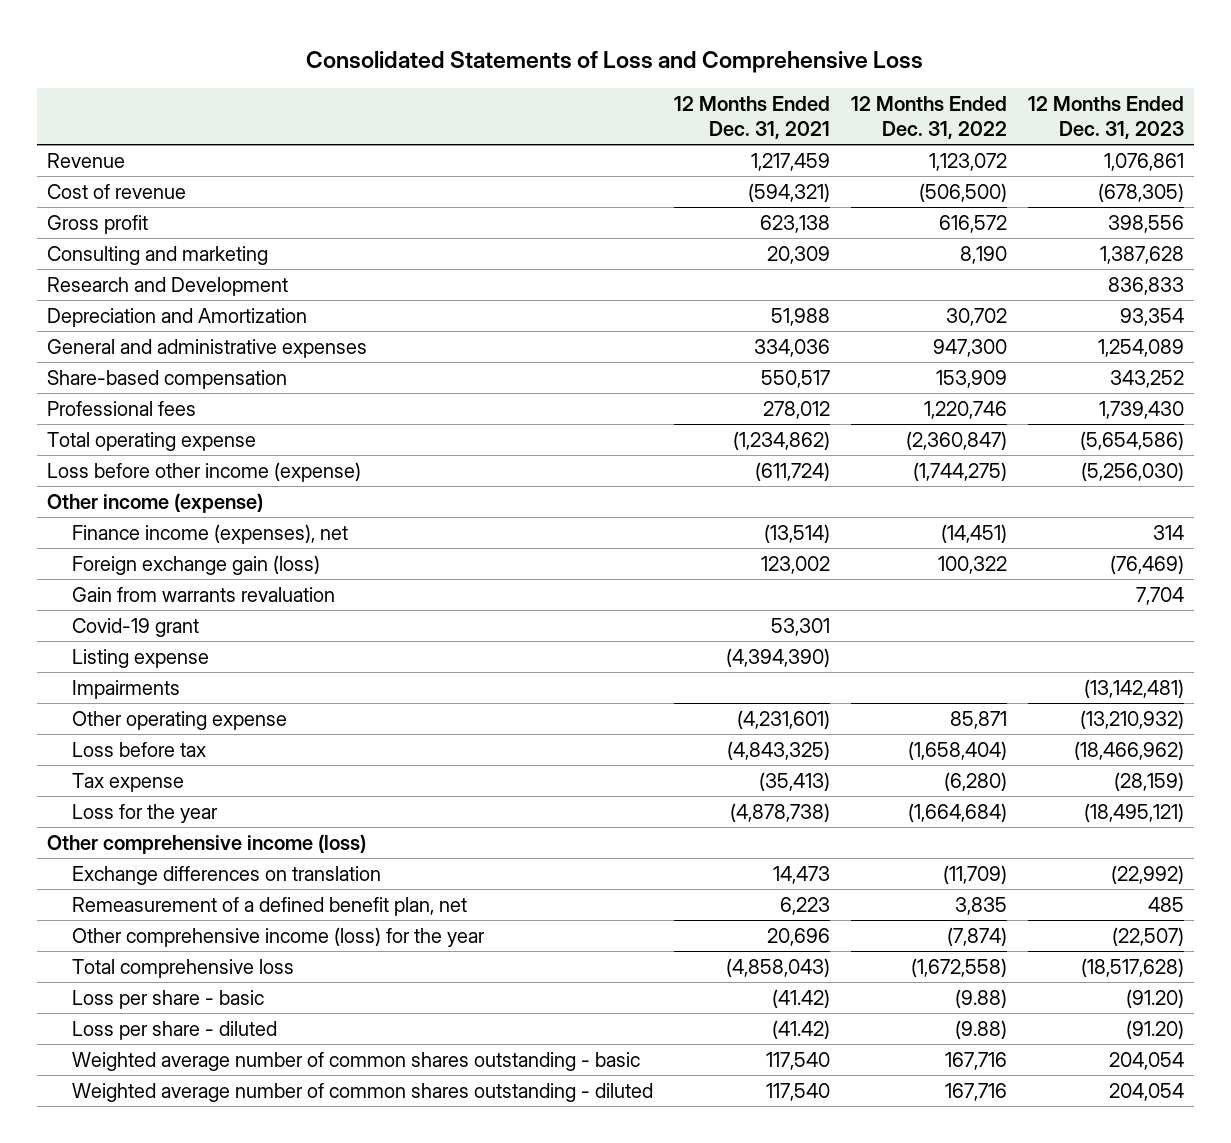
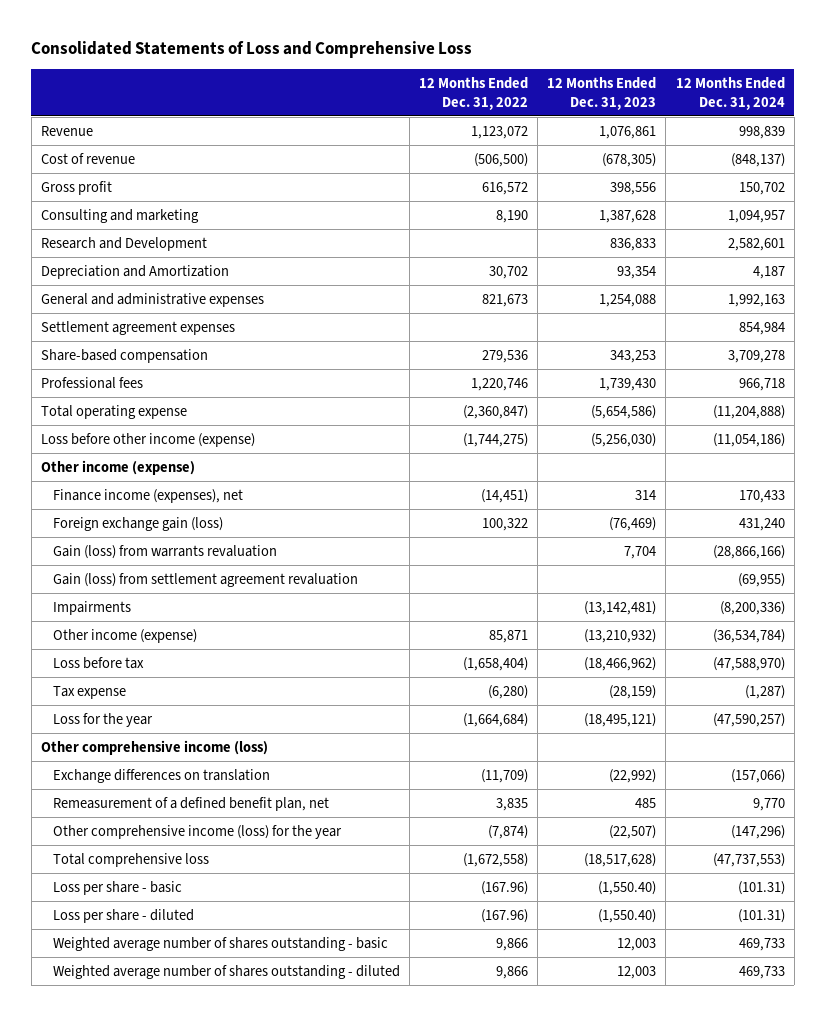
[673,95,830,140] 12 Months Ended Dec. 31, 2021 -> none
none -> [675,76,785,110] 12 Months Ended Dec. 31, 2024
[932,338,1007,357] 947,300 -> [482,293,529,307] 821,673
[1097,338,1184,357] 1,254,089 -> [599,293,657,307] 1,254,088
none -> [40,320,235,335] Settlement agreement expenses
[935,369,1007,388] 153,909 -> [482,349,529,363] 279,536
[1109,369,1184,388] 343,252 -> [610,349,657,363] 343,253
[71,617,199,637] Covid-19 grant -> none
[71,648,209,668] Listing expense -> none
[71,586,335,602] Gain from warrants revaluation -> [53,544,278,559] Gain (loss) from warrants revaluation
none -> [53,572,359,587] Gain (loss) from settlement agreement revaluation
[71,710,287,730] Other operating expense -> [53,628,198,643] Other income (expense)
[954,988,1007,1008] (9.88) -> [481,880,529,895] (167.96)
[1125,988,1184,1008] (91.20) -> [598,880,657,895] (1,550.40)
[954,1019,1007,1039] (9.88) -> [481,908,529,923] (167.96)
[1125,1019,1184,1039] (91.20) -> [598,908,657,923] (1,550.40)
[71,1051,640,1071] Weighted average number of common shares outstanding - basic -> [53,936,389,951] Weighted average number of shares outstanding - basic
[944,1051,1007,1070] 167,716 -> [496,937,529,951] 9,866
[1108,1051,1184,1070] 204,054 -> [617,937,657,951] 12,003
[71,1082,653,1102] Weighted average number of common shares outstanding - diluted -> [53,964,401,979] Weighted average number of shares outstanding - diluted
[944,1082,1007,1101] 167,716 -> [496,965,529,979] 9,866
[1108,1082,1184,1101] 204,054 -> [617,965,657,979] 12,003

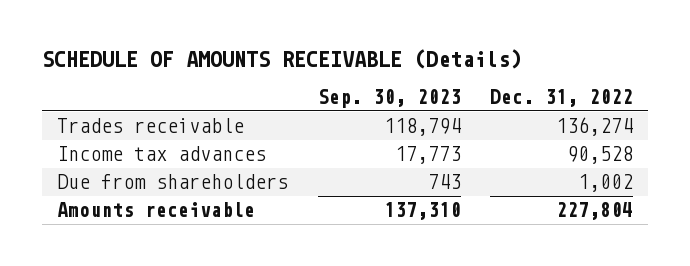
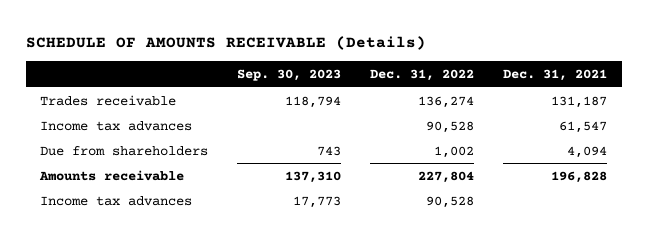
none -> [503,69,608,82] Dec. 31, 2021
none -> [40,120,193,131] Income tax advances
[57,146,267,162] Income tax advances -> [40,195,193,206] Income tax advances

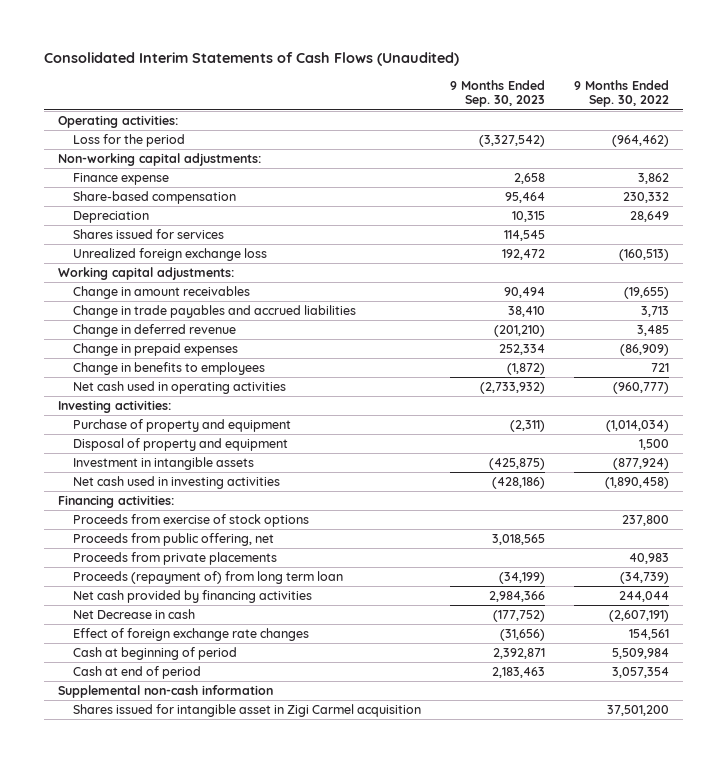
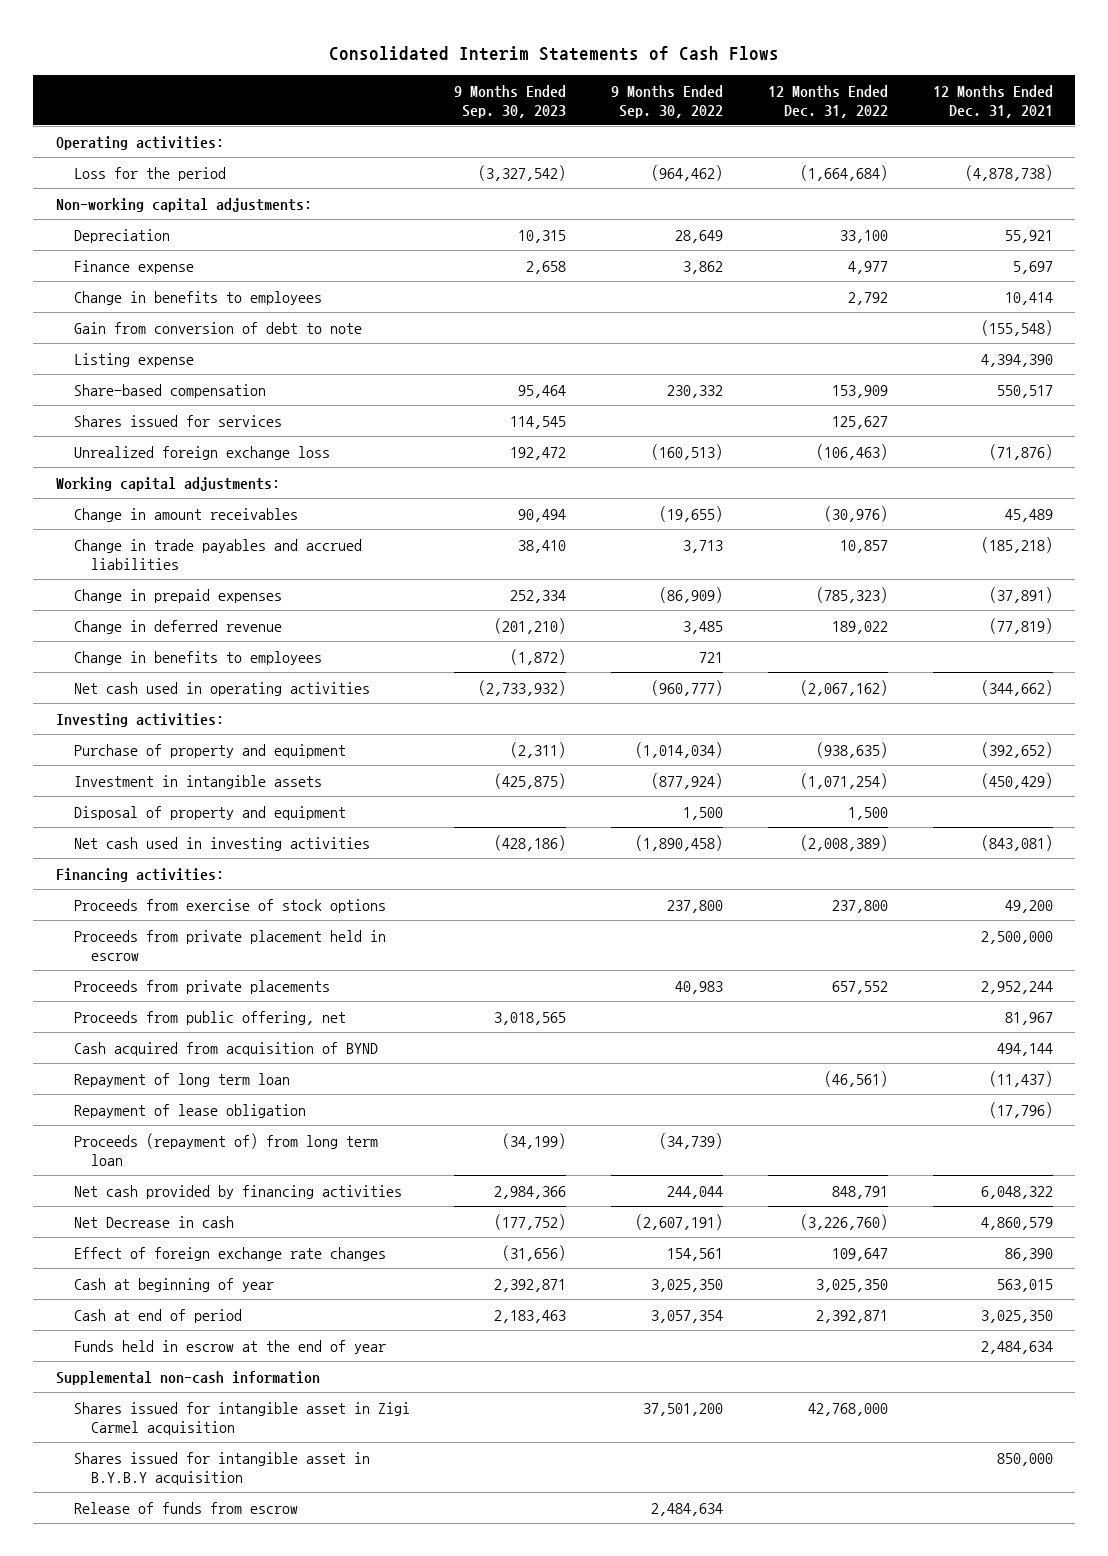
[43,52,459,67] Consolidated Interim Statements of Cash Flows (Unaudited) -> [329,45,780,61] Consolidated Interim Statements of Cash Flows
none -> [767,84,888,118] 12 Months Ended Dec. 31, 2022
none -> [932,84,1053,118] 12 Months Ended Dec. 31, 2021
[72,211,149,224] Depreciation -> [73,228,170,243] Depreciation
none -> [73,290,322,305] Change in benefits to employees
none -> [73,321,362,334] Gain from conversion of debt to note
none -> [73,352,194,367] Listing expense
[72,324,236,338] Change in deferred revenue -> [73,619,282,634] Change in deferred revenue
[72,438,288,452] Disposal of property and equipment -> [73,805,346,820] Disposal of property and equipment
none -> [73,929,386,961] Proceeds from private placement held in escrow
[72,533,274,547] Proceeds from public offering, net -> [73,1010,346,1025] Proceeds from public offering, net
none -> [73,1041,378,1056] Cash acquired from acquisition of BYND
none -> [73,1072,290,1087] Repayment of long term loan
none -> [73,1103,306,1118] Repayment of lease obligation
[72,647,237,661] Cash at beginning of period -> [73,1277,274,1292] Cash at beginning of year
[611,648,669,660] 5,509,984 -> [651,1278,724,1292] 3,025,350
none -> [73,1339,386,1354] Funds held in escrow at the end of year
none -> [73,1451,370,1485] Shares issued for intangible asset in B.Y.B.Y acquisition
none -> [73,1501,298,1514] Release of funds from escrow

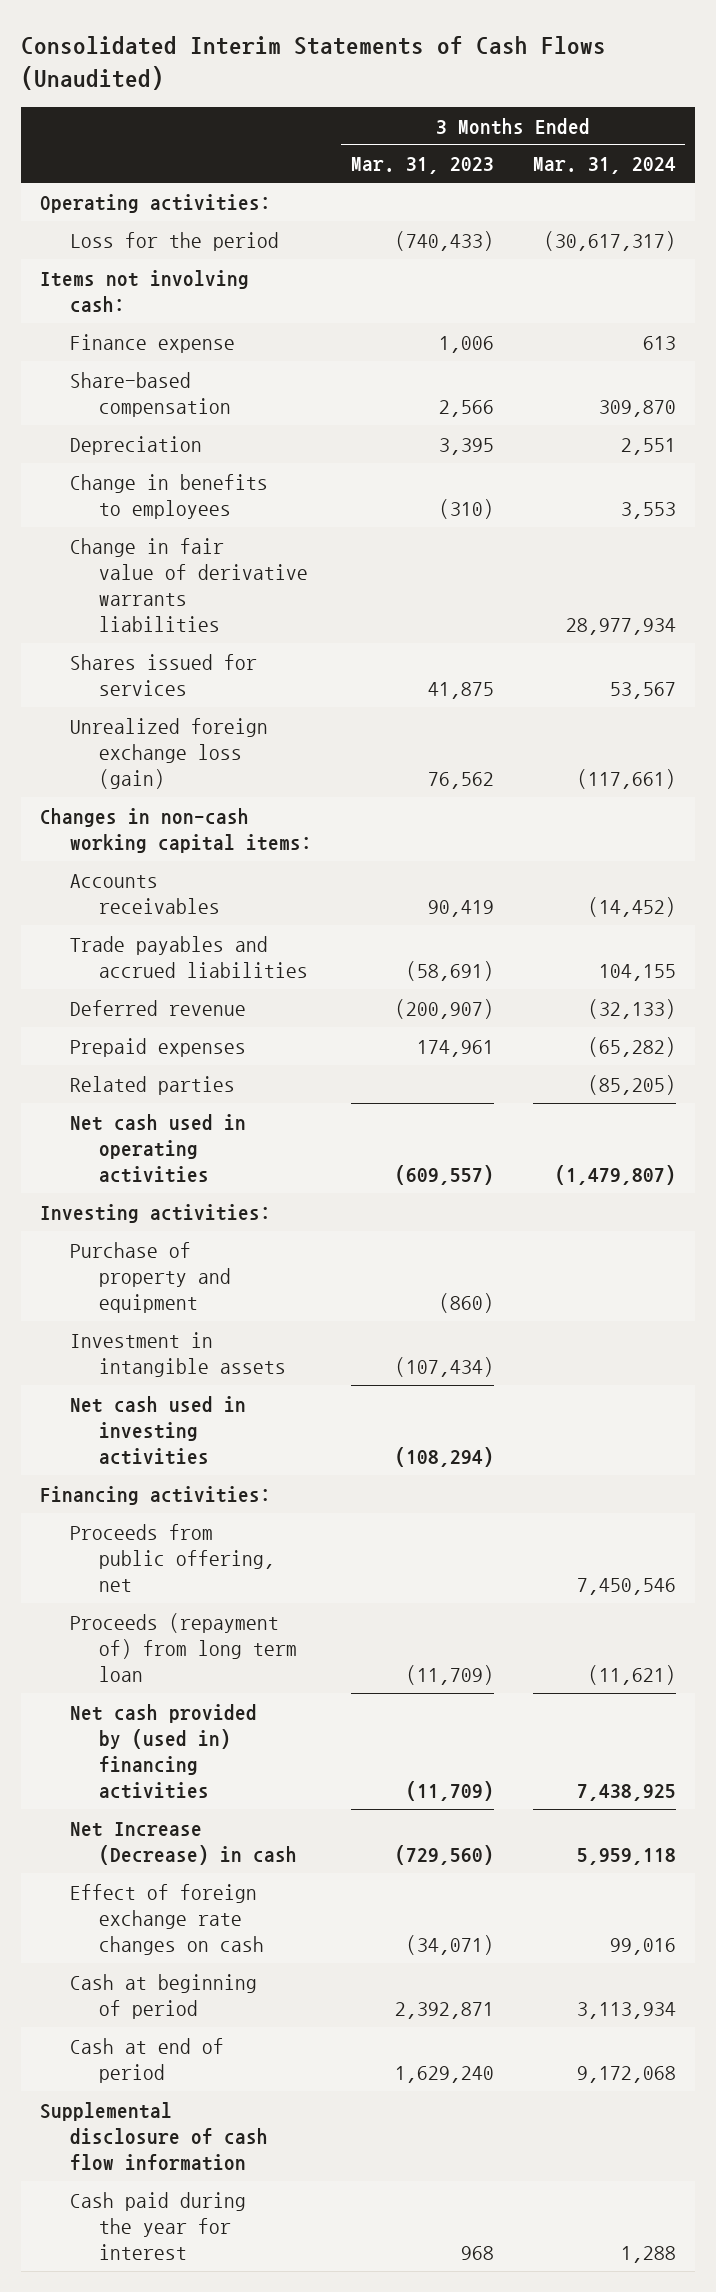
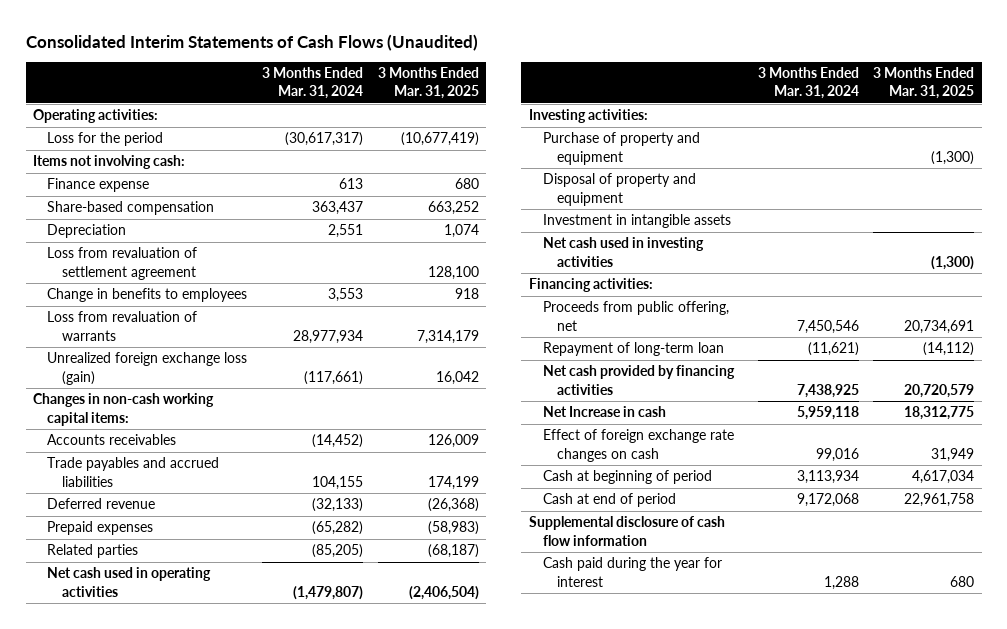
[350,157,494,175] Mar. 31, 2023 -> none
none -> [377,67,479,100] 3 Months Ended Mar. 31, 2025
[598,399,676,417] 309,870 -> [312,201,364,216] 363,437
none -> [47,247,198,280] Loss from revaluation of settlement agreement
[69,653,257,696] Shares issued for services -> none
[69,537,309,632] Change in fair value of derivative warrants liabilities -> [47,311,198,341] Loss from revaluation of warrants
none -> [543,173,697,206] Disposal of property and equipment
[69,1612,298,1682] Proceeds (repayment of) from long term loan -> [543,342,725,357] Repayment of long-term loan
[69,1703,257,1799] Net cash provided by (used in) financing activities -> [543,365,736,395] Net cash provided by financing activities
[69,1821,298,1865] Net Increase (Decrease) in cash -> [543,406,667,418] Net Increase in cash

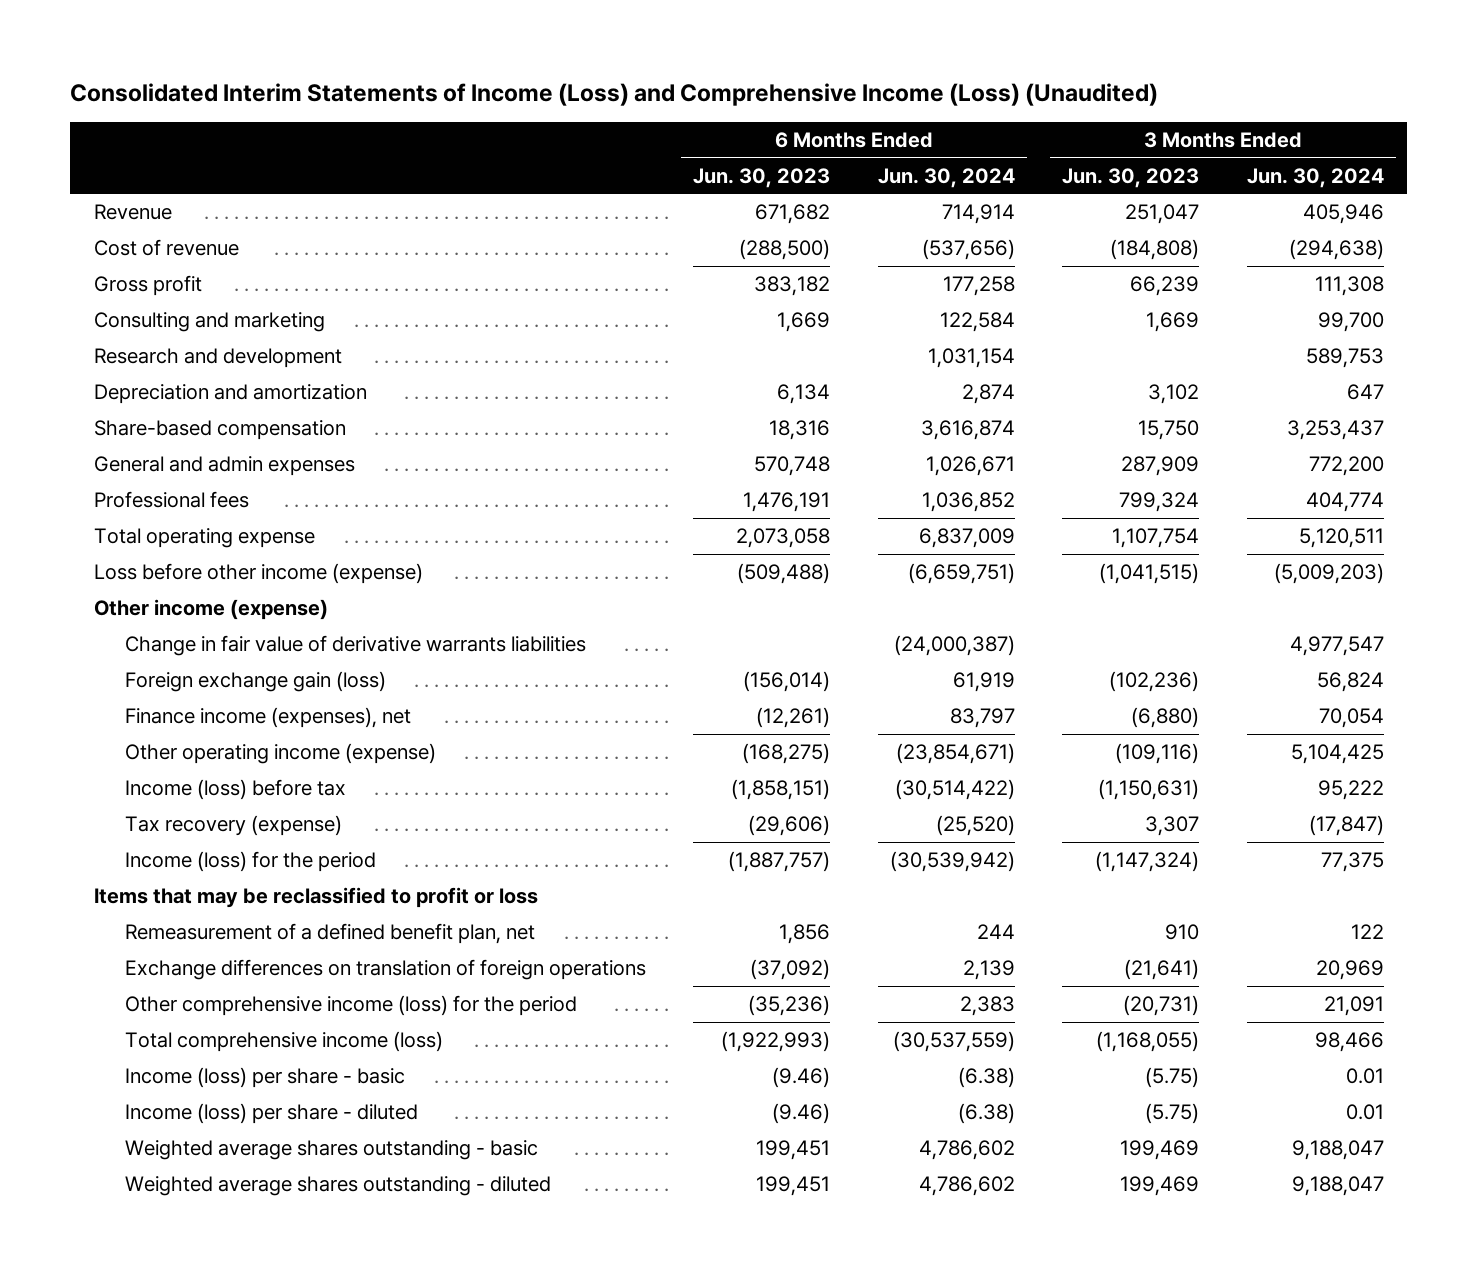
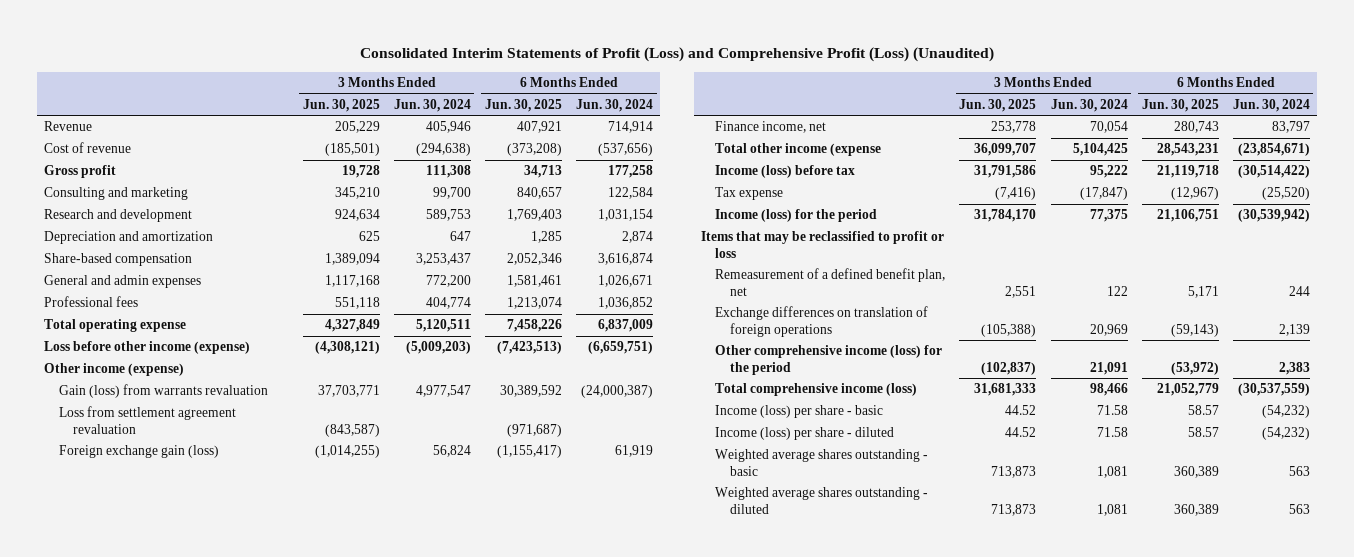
[69,83,1158,107] Consolidated Interim Statements of Income (Loss) and Comprehensive Income (Loss) (Unaudited) -> [359,47,994,63] Consolidated Interim Statements of Profit (Loss) and Comprehensive Profit (Loss) (Unaudited)
[693,167,831,188] Jun. 30, 2023 -> none
[1062,167,1200,188] Jun. 30, 2023 -> none
none -> [302,98,380,112] Jun. 30, 2025
none -> [484,98,562,112] Jun. 30, 2025
[124,635,586,657] Change in fair value of derivative warrants liabilities -> [58,384,268,399] Gain (loss) from warrants revaluation
none -> [58,406,236,434] Loss from settlement agreement revaluation
[124,707,411,729] Finance income (expenses), net -> [715,121,827,134] Finance income, net
[124,743,436,765] Other operating income (expense) -> [715,143,882,157] Total other income (expense
[124,815,342,837] Tax recovery (expense) -> [715,187,784,201] Tax expense
[957,1067,1015,1089] (6.38) -> [1261,405,1310,419] (54,232)
[1345,1068,1384,1085] 0.01 -> [1096,405,1128,416] 71.58
[957,1103,1015,1125] (6.38) -> [1261,427,1310,441] (54,232)
[1345,1104,1384,1121] 0.01 -> [1096,427,1128,438] 71.58
[918,1140,1015,1161] 4,786,602 -> [1288,465,1310,476] 563
[1291,1140,1384,1161] 9,188,047 -> [1096,465,1128,478] 1,081
[918,1176,1015,1197] 4,786,602 -> [1288,503,1310,514] 563
[1291,1176,1384,1197] 9,188,047 -> [1096,503,1128,516] 1,081

